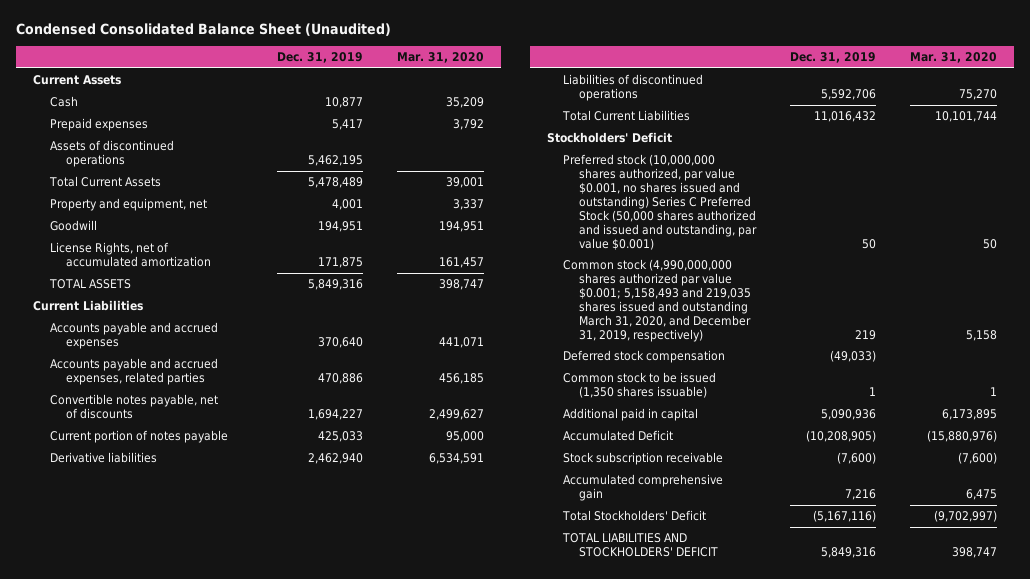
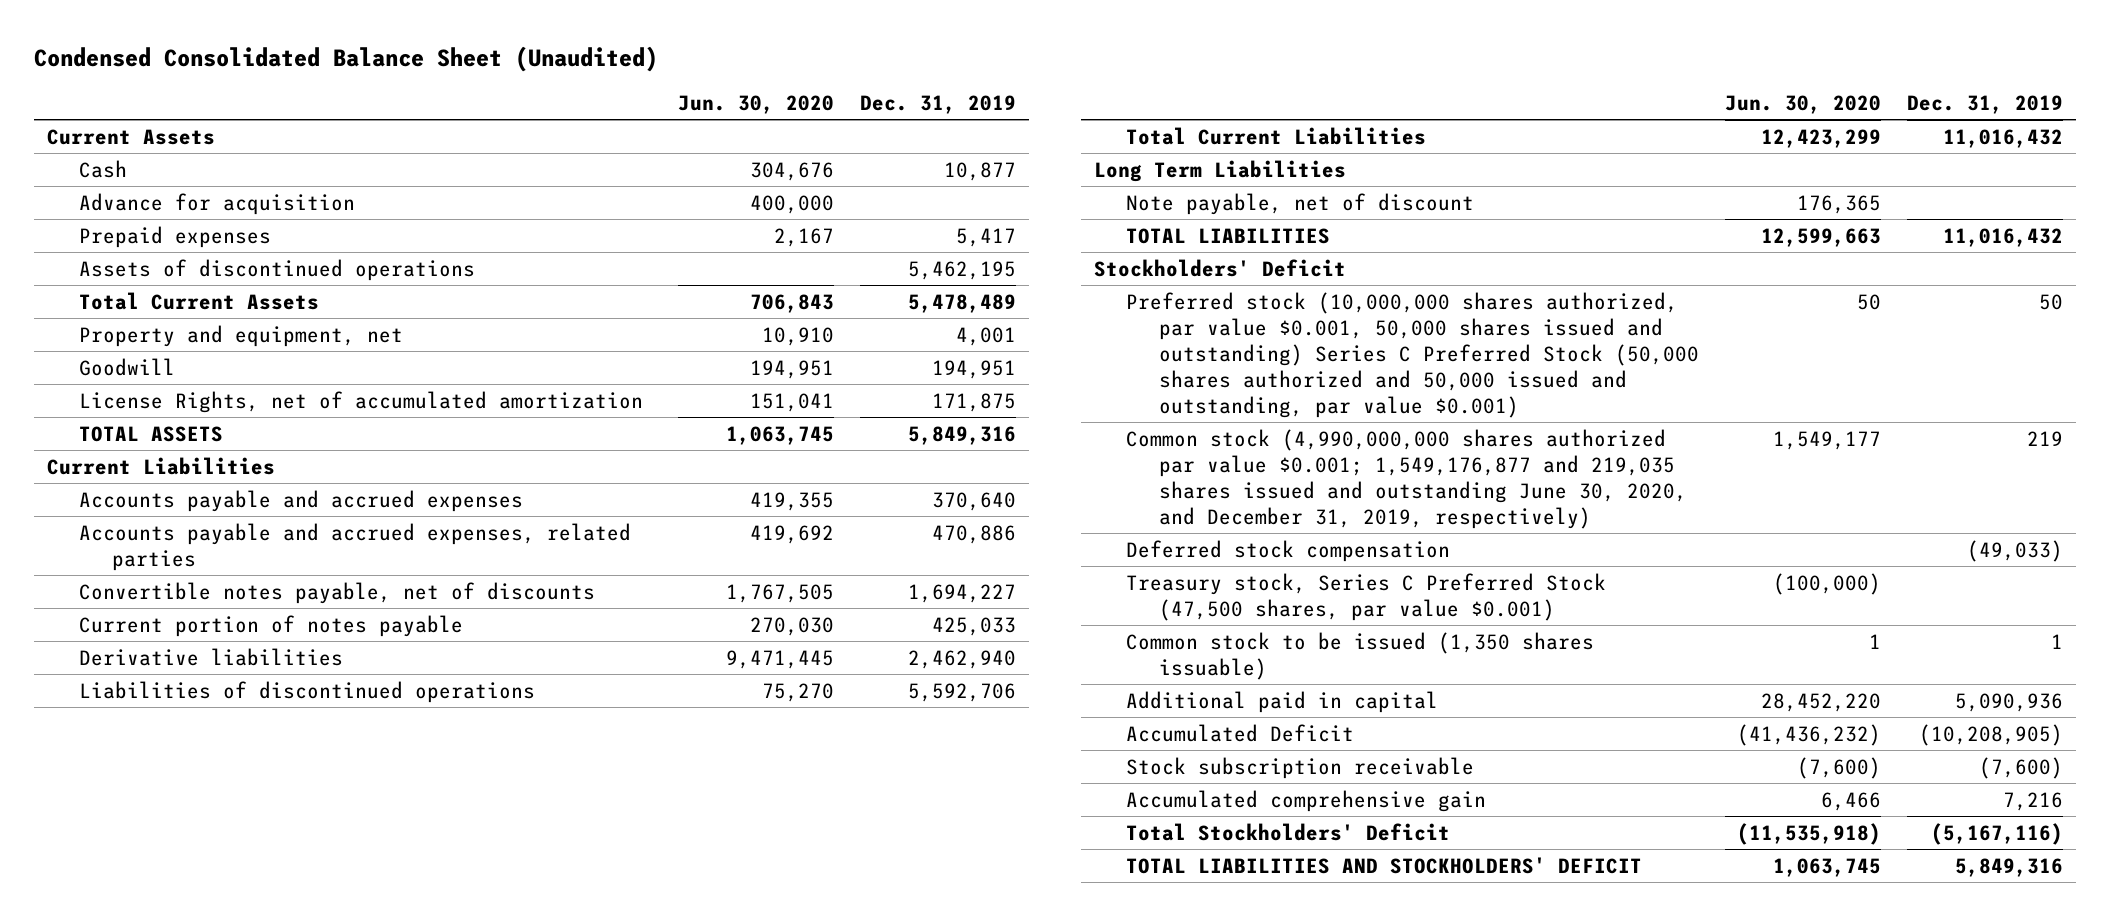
[396,52,484,64] Mar. 31, 2020 -> none
none -> [677,94,834,114] Jun. 30, 2020
none -> [79,192,356,215] Advance for acquisition
none -> [1093,159,1346,182] Long Term Liabilities
none -> [1126,192,1475,215] Note payable, net of discount
none -> [1126,227,1331,244] TOTAL LIABILITIES
[562,154,758,250] Preferred stock (10,000,000 shares authorized, par value $0.001, no shares issued and outstanding) Series C Preferred Stock (50,000 shares authorized and issued and outstanding, par value $0.001) -> [1126,291,1699,418] Preferred stock (10,000,000 shares authorized, par value $0.001, 50,000 shares issued and outstanding) Series C Preferred Stock (50,000 shares authorized and 50,000 issued and outstanding, par value $0.001)
[562,259,752,342] Common stock (4,990,000,000 shares authorized par value $0.001; 5,158,493 and 219,035 shares issued and outstanding March 31, 2020, and December 31, 2019, respectively) -> [1126,428,1687,529] Common stock (4,990,000,000 shares authorized par value $0.001; 1,549,176,877 and 219,035 shares issued and outstanding June 30, 2020, and December 31, 2019, respectively)
none -> [1126,572,1607,621] Treasury stock, Series C Preferred Stock (47,500 shares, par value $0.001)

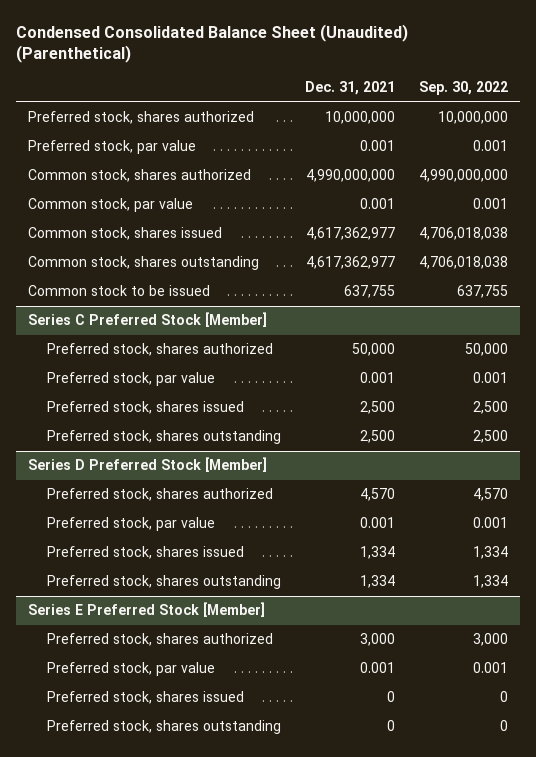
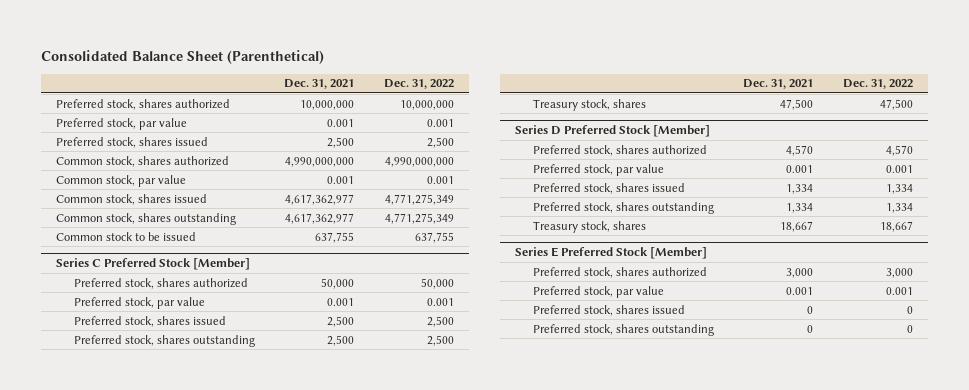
[16,23,409,64] Condensed Consolidated Balance Sheet (Unaudited) (Parenthetical) -> [41,49,325,64] Consolidated Balance Sheet (Parenthetical)
[418,81,508,96] Sep. 30, 2022 -> none
none -> [384,79,455,90] Dec. 31, 2022
none -> [56,136,209,148] Preferred stock, shares issued
none -> [532,98,646,111] Treasury stock, shares
none -> [532,220,646,233] Treasury stock, shares

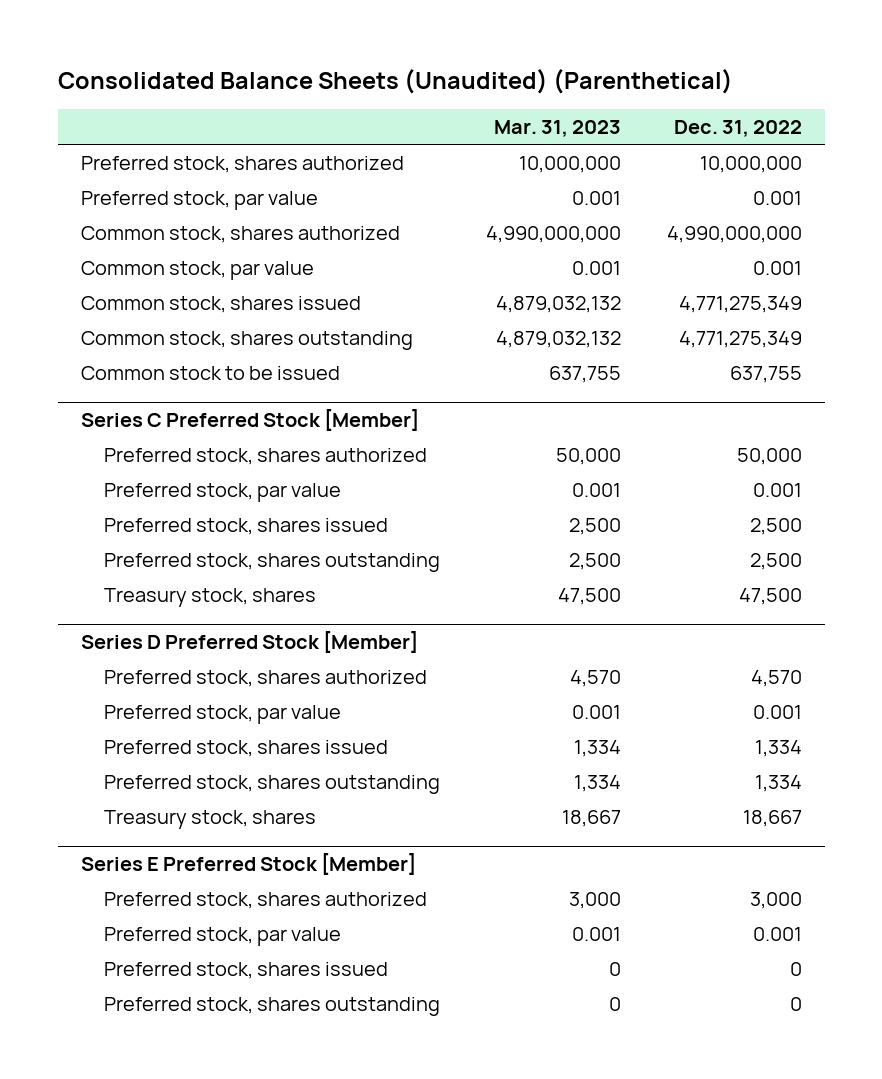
[41,49,325,64] Consolidated Balance Sheet (Parenthetical) -> [57,69,733,95] Consolidated Balance Sheets (Unaudited) (Parenthetical)
[284,79,355,90] Dec. 31, 2021 -> none
none -> [493,120,621,138] Mar. 31, 2023
[56,136,209,148] Preferred stock, shares issued -> none

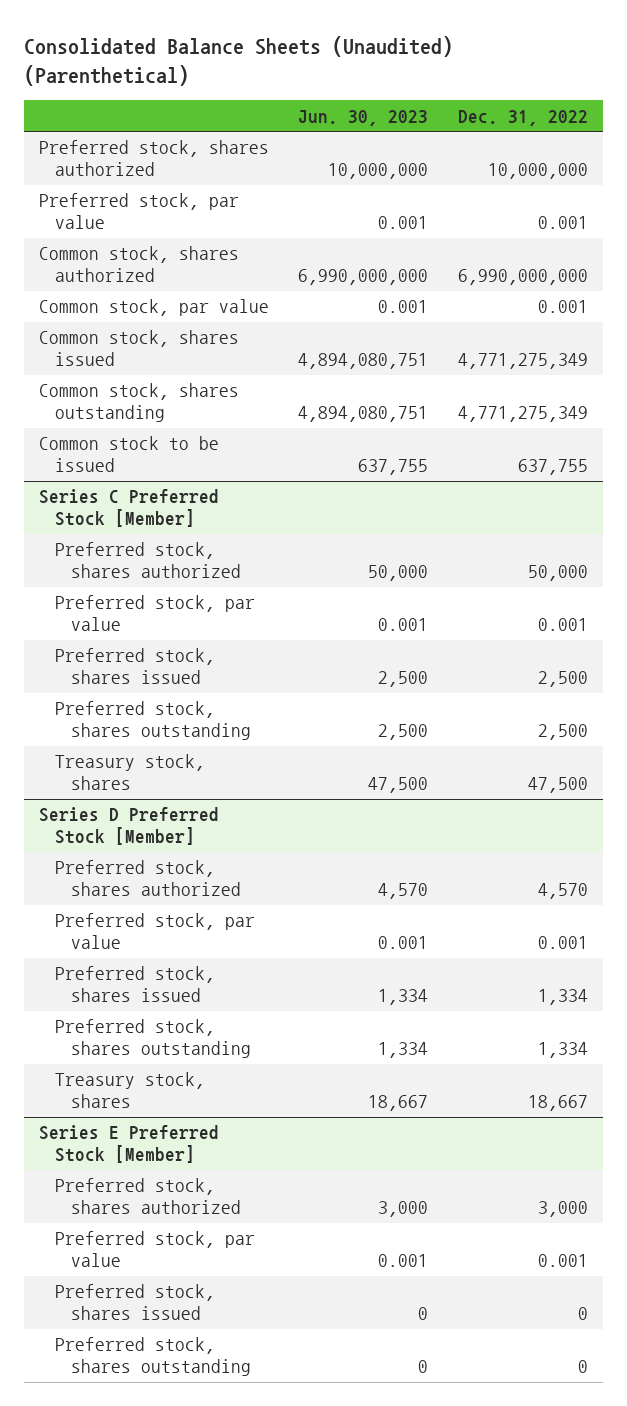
[493,120,621,138] Mar. 31, 2023 -> none
none -> [298,109,429,126] Jun. 30, 2023
[666,225,802,243] 4,990,000,000 -> [457,269,588,286] 6,990,000,000

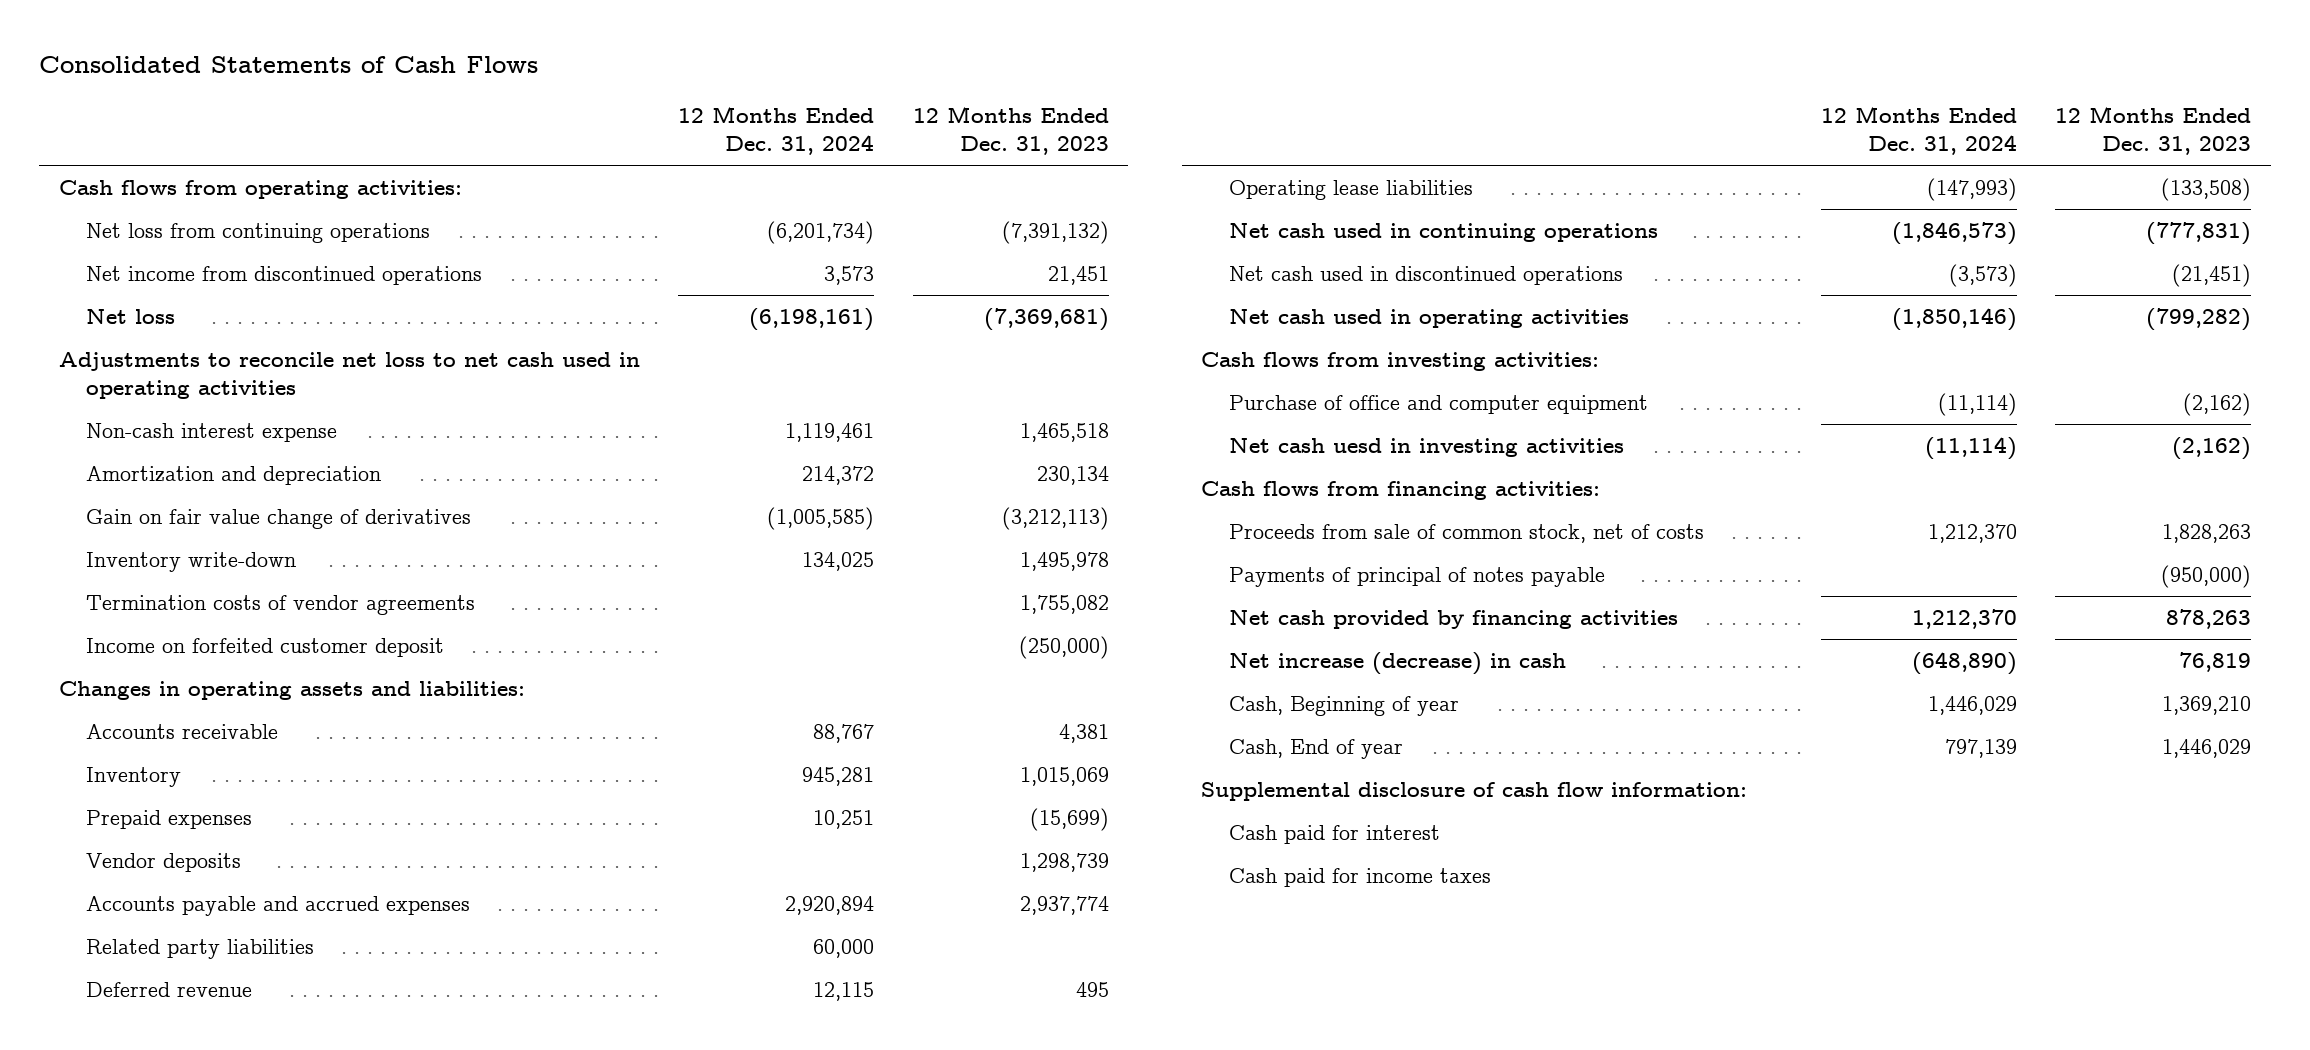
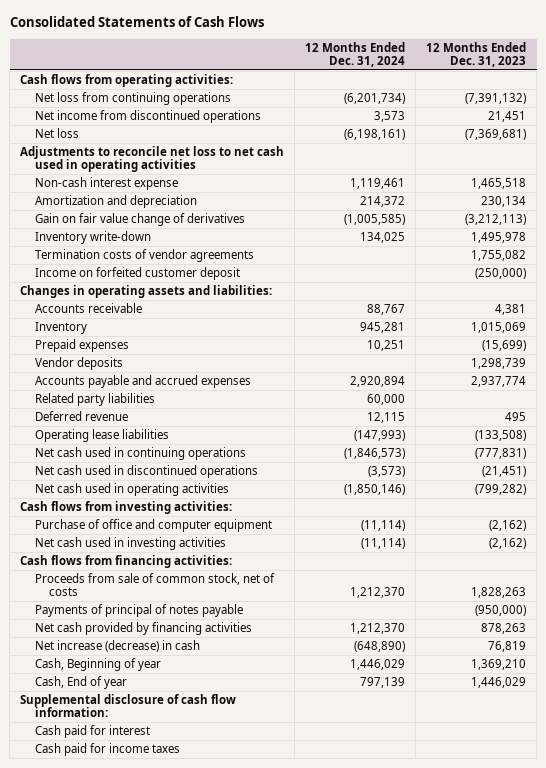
[1228,438,1624,458] Net cash uesd in investing activities -> [34,536,226,550] Net cash used in investing activities

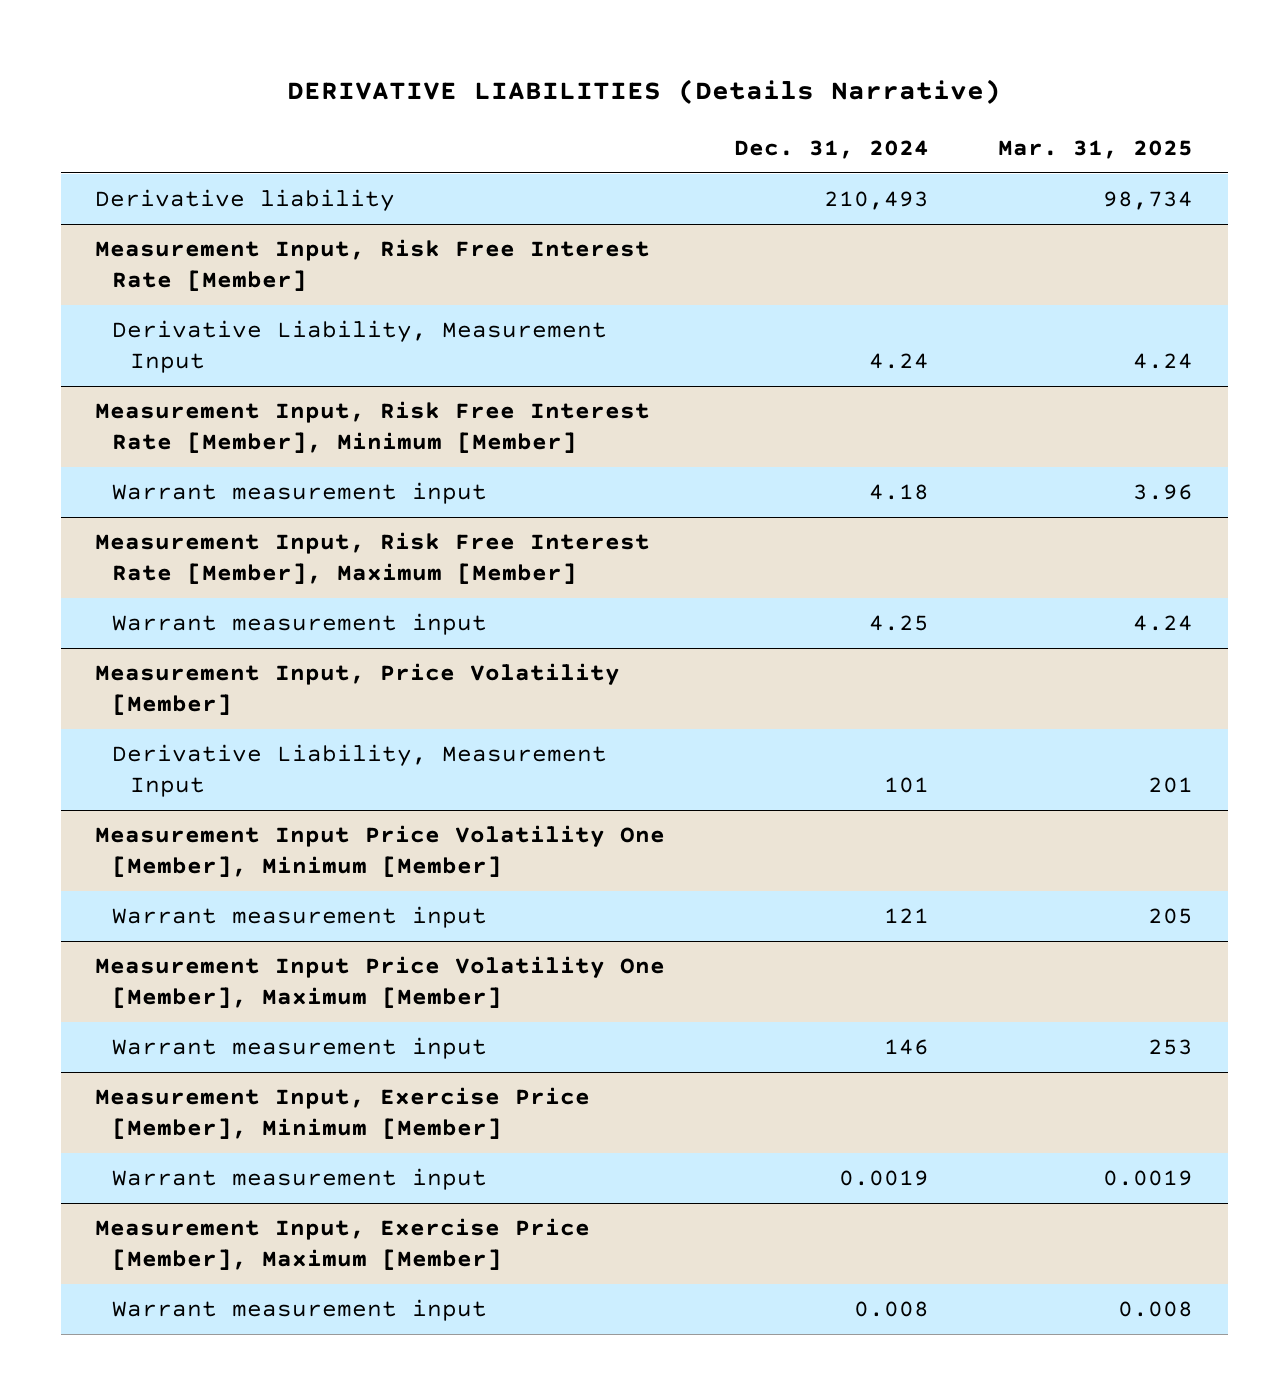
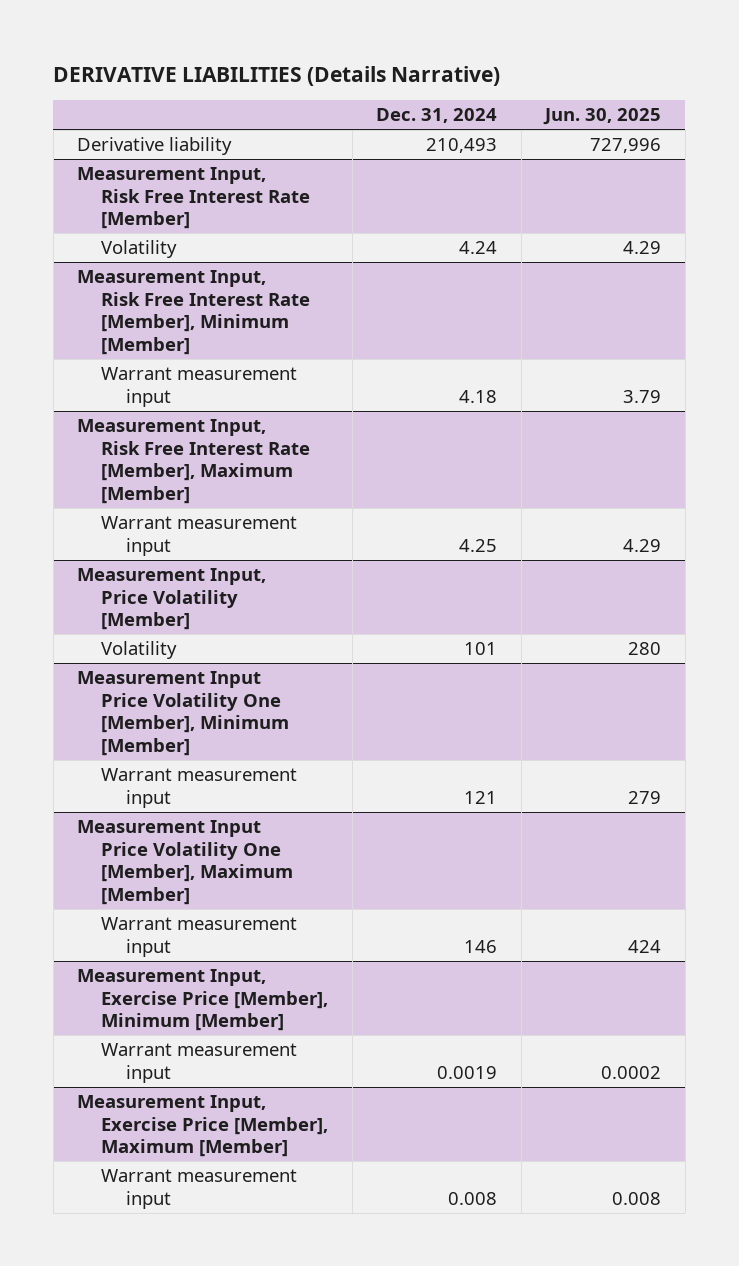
[998,140,1194,160] Mar. 31, 2025 -> none
none -> [543,108,662,126] Jun. 30, 2025
[112,320,608,374] Derivative Liability, Measurement Input -> [101,240,178,259] Volatility
[112,744,608,798] Derivative Liability, Measurement Input -> [101,641,178,660] Volatility

